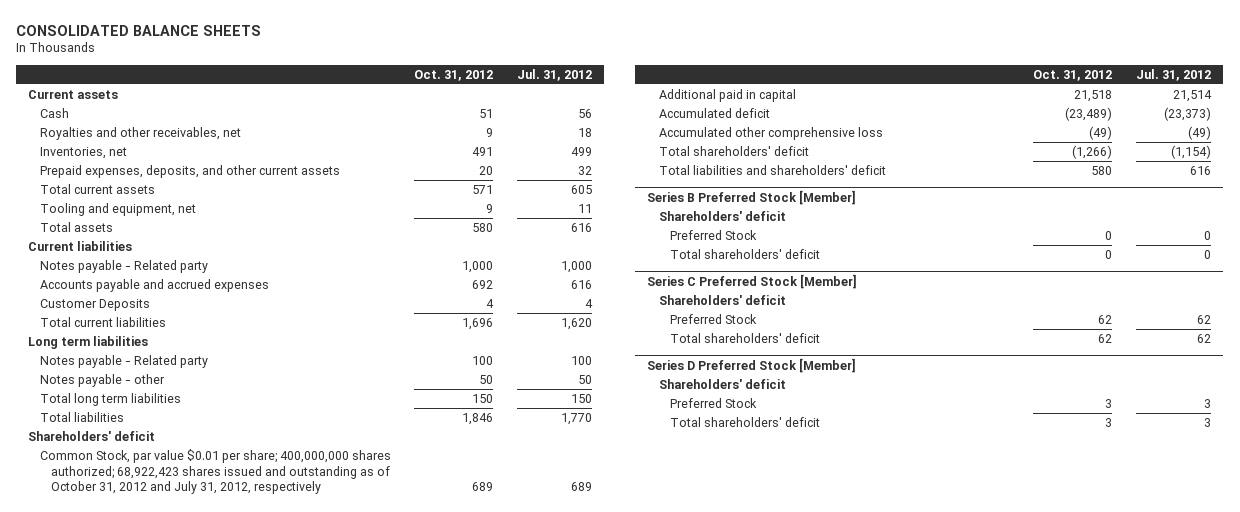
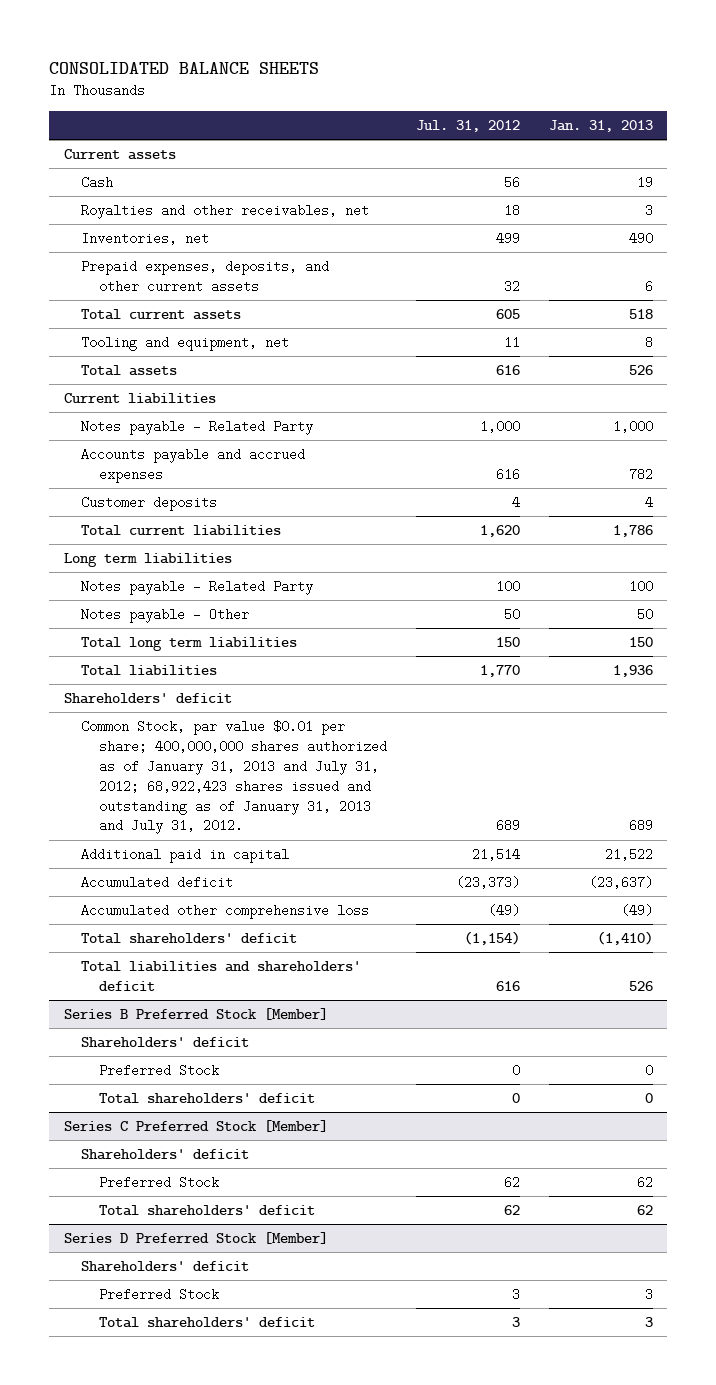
[414,69,494,81] Oct. 31, 2012 -> none
none -> [548,120,653,133] Jan. 31, 2013
[39,259,208,273] Notes payable - Related party -> [81,419,314,435] Notes payable - Related Party
[39,298,150,311] Customer Deposits -> [81,495,218,511] Customer deposits
[39,354,208,368] Notes payable - Related party -> [81,579,314,595] Notes payable - Related Party
[39,373,165,387] Notes payable - other -> [81,607,250,623] Notes payable - Other
[39,448,391,495] Common Stock, par value $0.01 per share; 400,000,000 shares authorized; 68,922,423 shares issued and outstanding as of October 31, 2012 and July 31, 2012, respectively -> [81,719,387,835] Common Stock, par value $0.01 per share; 400,000,000 shares authorized as of January 31, 2013 and July 31, 2012; 68,922,423 shares issued and outstanding as of January 31, 2013 and July 31, 2012.

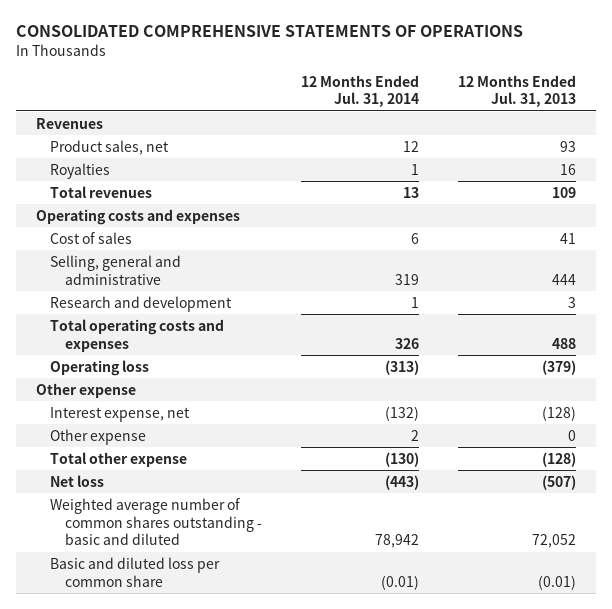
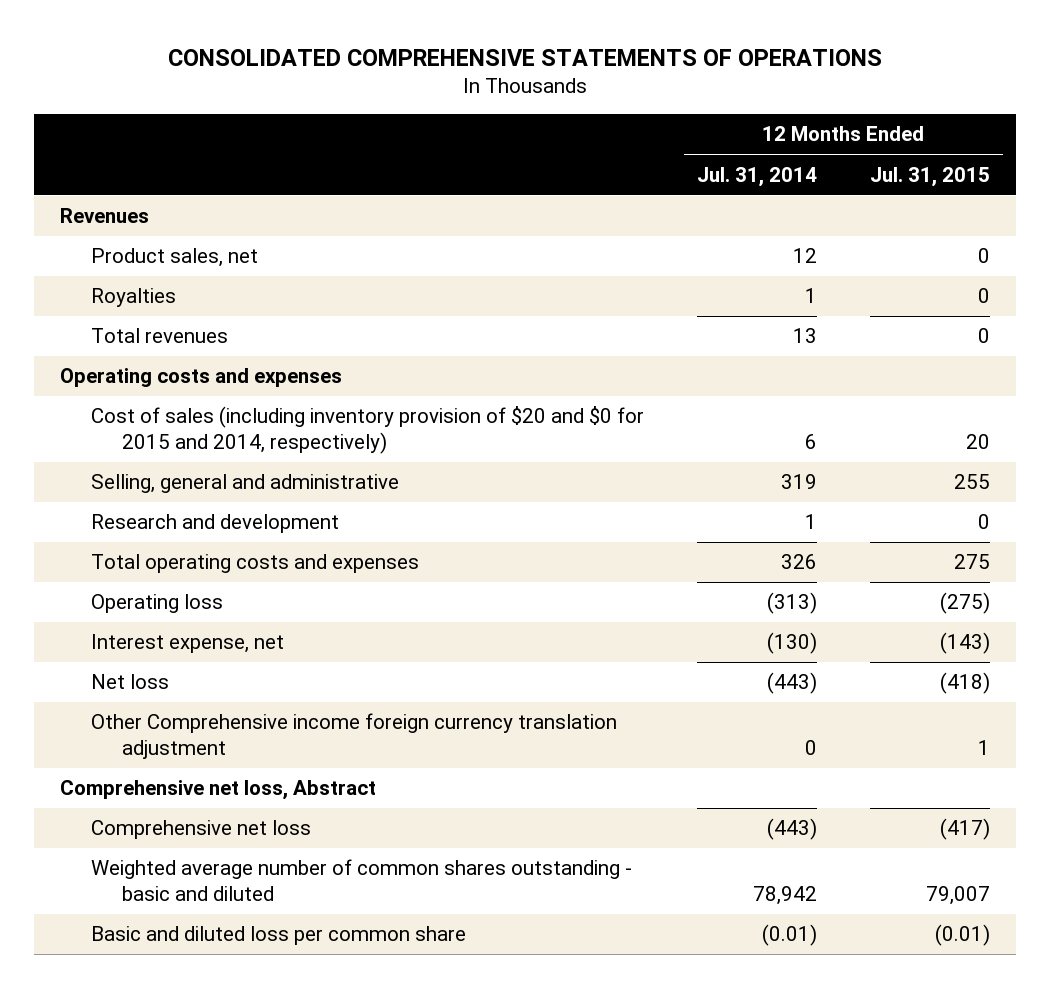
[458,74,577,108] 12 Months Ended Jul. 31, 2013 -> none
none -> [869,166,990,187] Jul. 31, 2015
[50,231,133,244] Cost of sales -> [91,406,645,454] Cost of sales (including inventory provision of $20 and $0 for 2015 and 2014, respectively)
[35,382,136,398] Other expense -> none
[50,428,147,445] Other expense -> none
[50,451,188,467] Total other expense -> none
[384,405,419,421] (132) -> [767,632,818,655] (130)
none -> [91,713,618,759] Other Comprehensive income foreign currency translation adjustment
none -> [60,780,377,801] Comprehensive net loss, Abstract
none -> [91,820,312,840] Comprehensive net loss

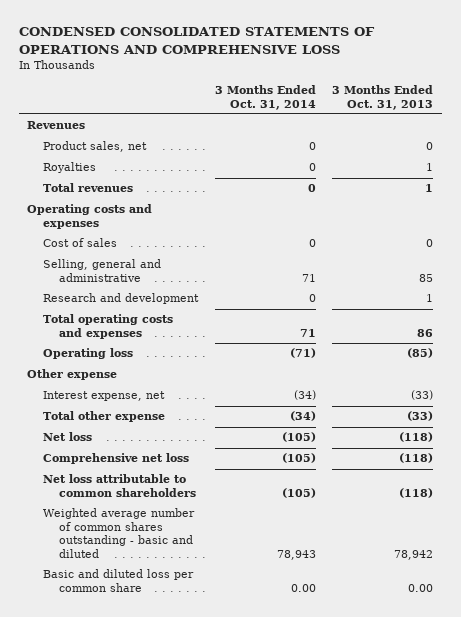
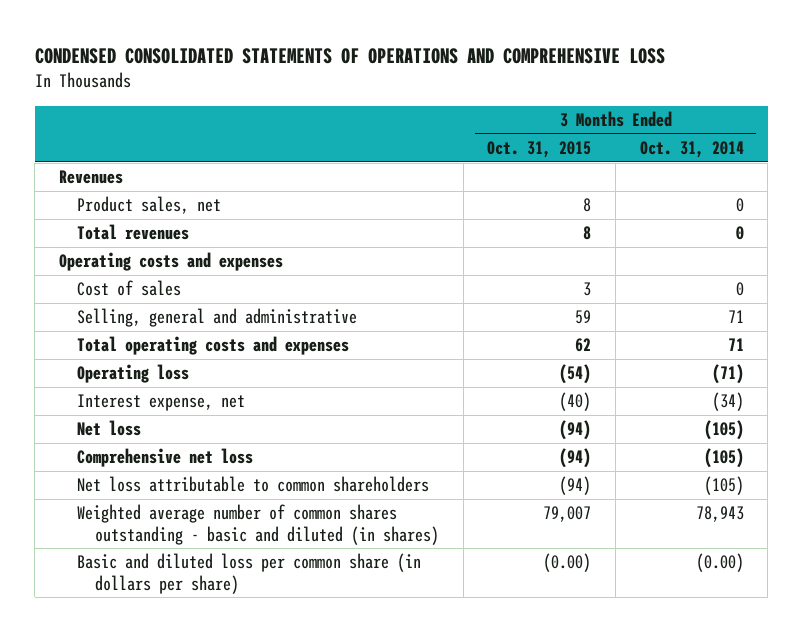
[332,85,434,110] 3 Months Ended Oct. 31, 2013 -> none
none -> [487,141,592,159] Oct. 31, 2015
[43,162,97,174] Royalties -> none
[43,293,200,305] Research and development -> none
[27,369,118,381] Other expense -> none
[43,411,166,423] Total other expense -> none
[43,508,196,558] Weighted average number of common shares outstanding - basic and diluted -> [76,504,439,545] Weighted average number of common shares outstanding - basic and diluted (in shares)
[43,569,195,592] Basic and diluted loss per common share -> [76,553,421,594] Basic and diluted loss per common share (in dollars per share)
[290,583,316,592] 0.00 -> [695,553,744,573] (0.00)

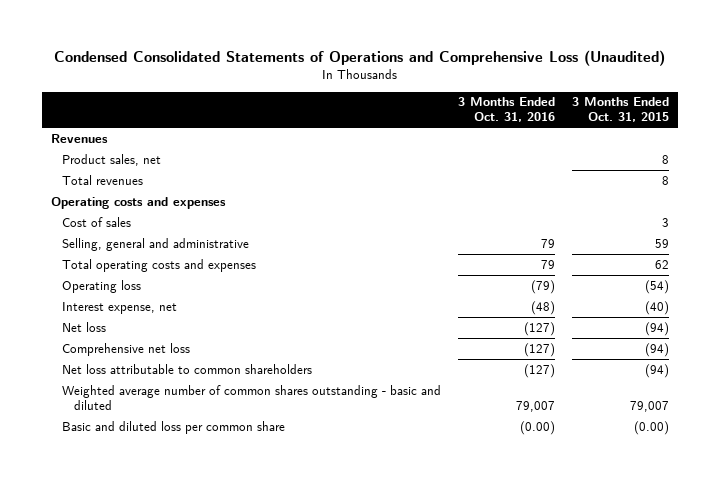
[34,47,665,64] CONDENSED CONSOLIDATED STATEMENTS OF OPERATIONS AND COMPREHENSIVE LOSS -> [53,49,665,66] Condensed Consolidated Statements of Operations and Comprehensive Loss (Unaudited)
[639,141,744,159] Oct. 31, 2014 -> none
none -> [458,97,556,123] 3 Months Ended Oct. 31, 2016
[76,504,439,545] Weighted average number of common shares outstanding - basic and diluted (in shares) -> [62,384,442,410] Weighted average number of common shares outstanding - basic and diluted
[76,553,421,594] Basic and diluted loss per common share (in dollars per share) -> [62,420,286,434] Basic and diluted loss per common share

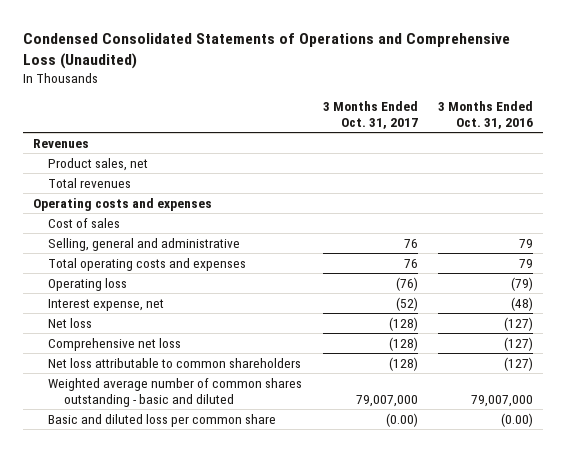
[572,97,670,123] 3 Months Ended Oct. 31, 2015 -> none
none -> [322,101,418,129] 3 Months Ended Oct. 31, 2017
[516,400,556,412] 79,007 -> [470,394,533,407] 79,007,000

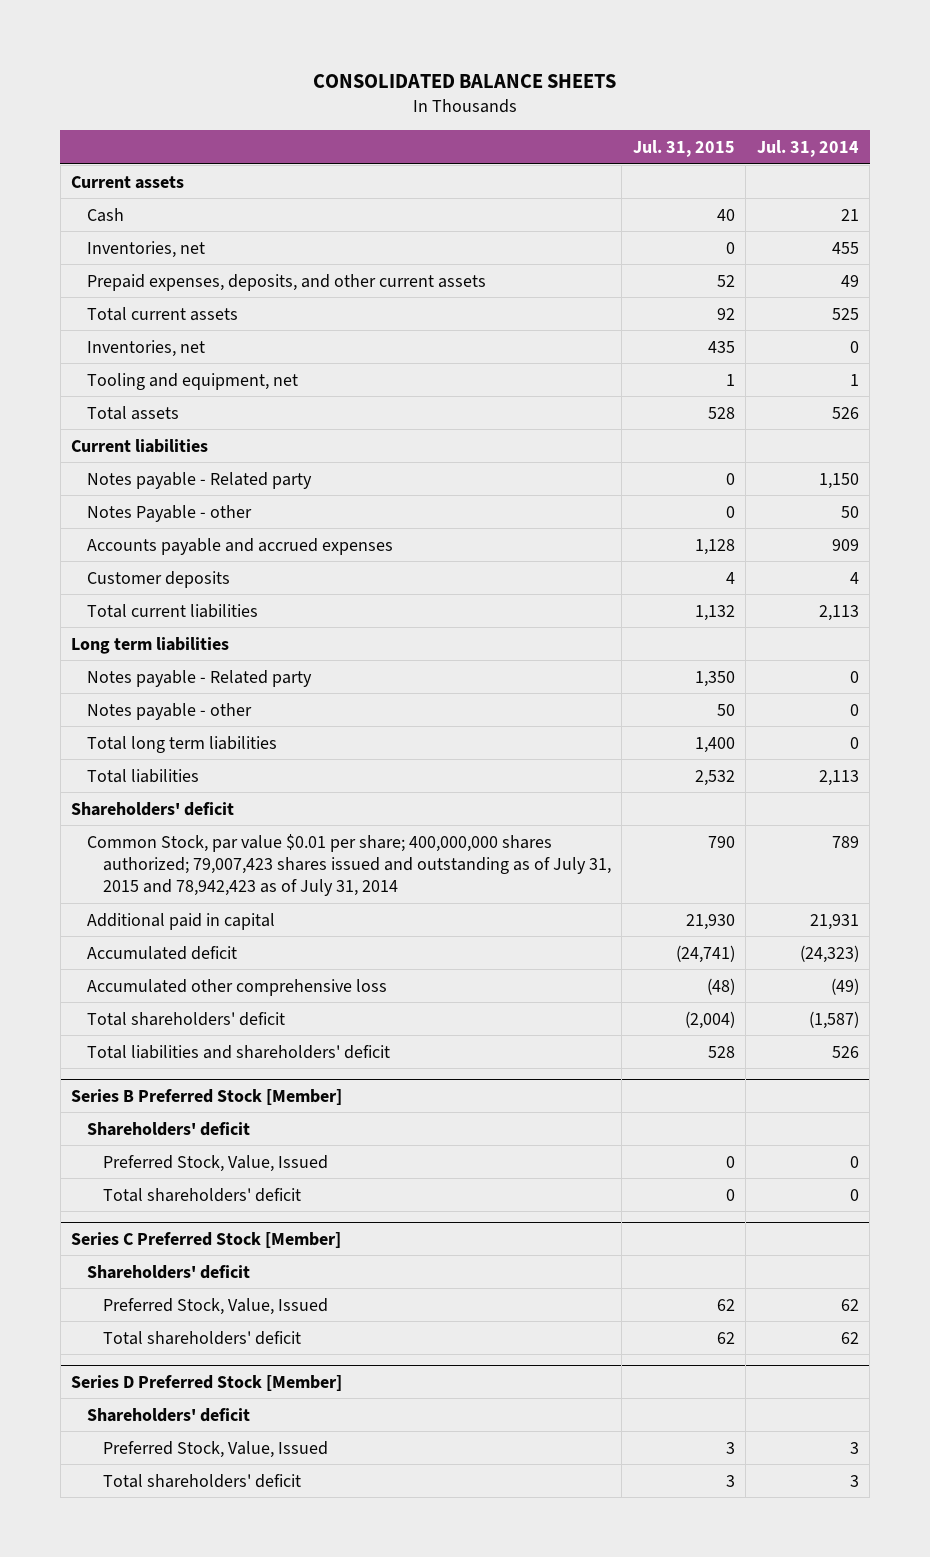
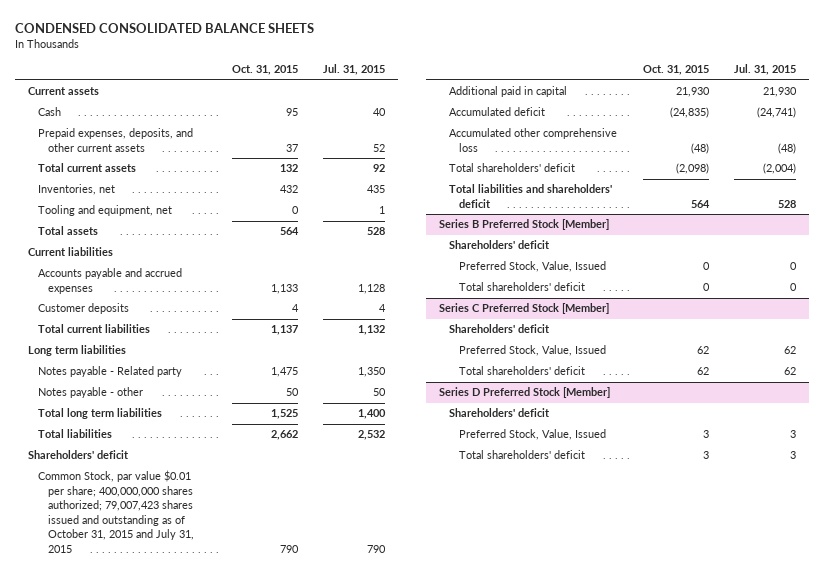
[312,73,616,88] CONSOLIDATED BALANCE SHEETS -> [15,22,315,33] CONDENSED CONSOLIDATED BALANCE SHEETS
[756,139,859,157] Jul. 31, 2014 -> none
none -> [231,65,298,76] Oct. 31, 2015
[86,240,205,258] Inventories, net -> none
[86,471,312,489] Notes payable - Related party -> none
[86,504,252,522] Notes Payable - other -> none
[86,833,611,896] Common Stock, par value $0.01 per share; 400,000,000 shares authorized; 79,007,423 shares issued and outstanding as of July 31, 2015 and 78,942,423 as of July 31, 2014 -> [37,470,194,553] Common Stock, par value $0.01 per share; 400,000,000 shares authorized; 79,007,423 shares issued and outstanding as of October 31, 2015 and July 31, 2015

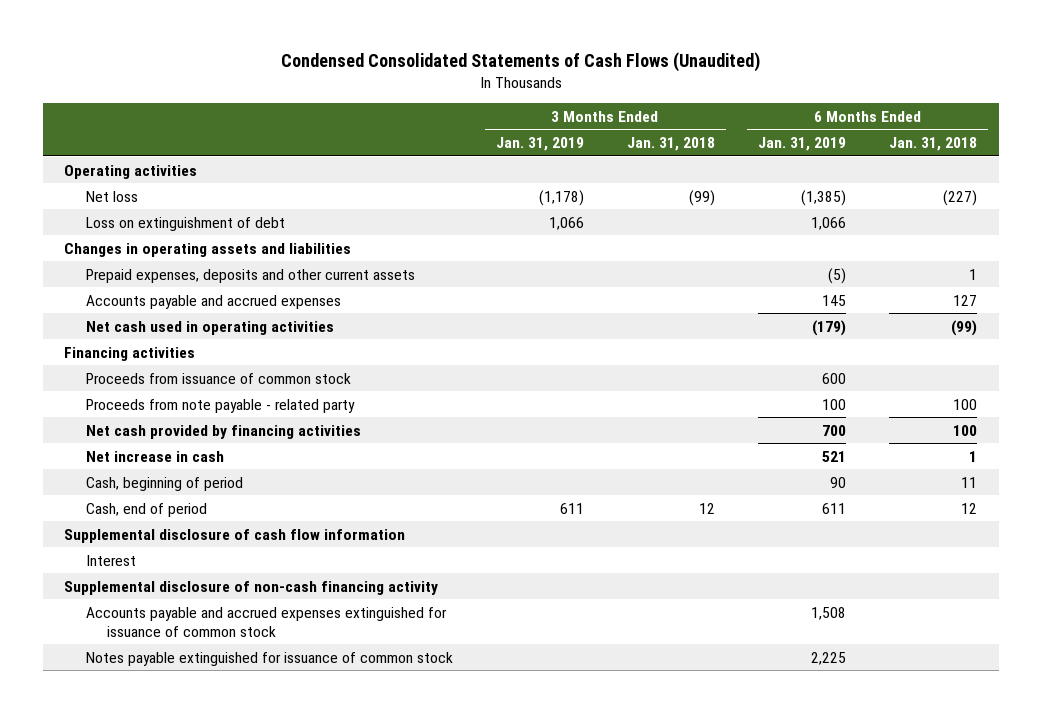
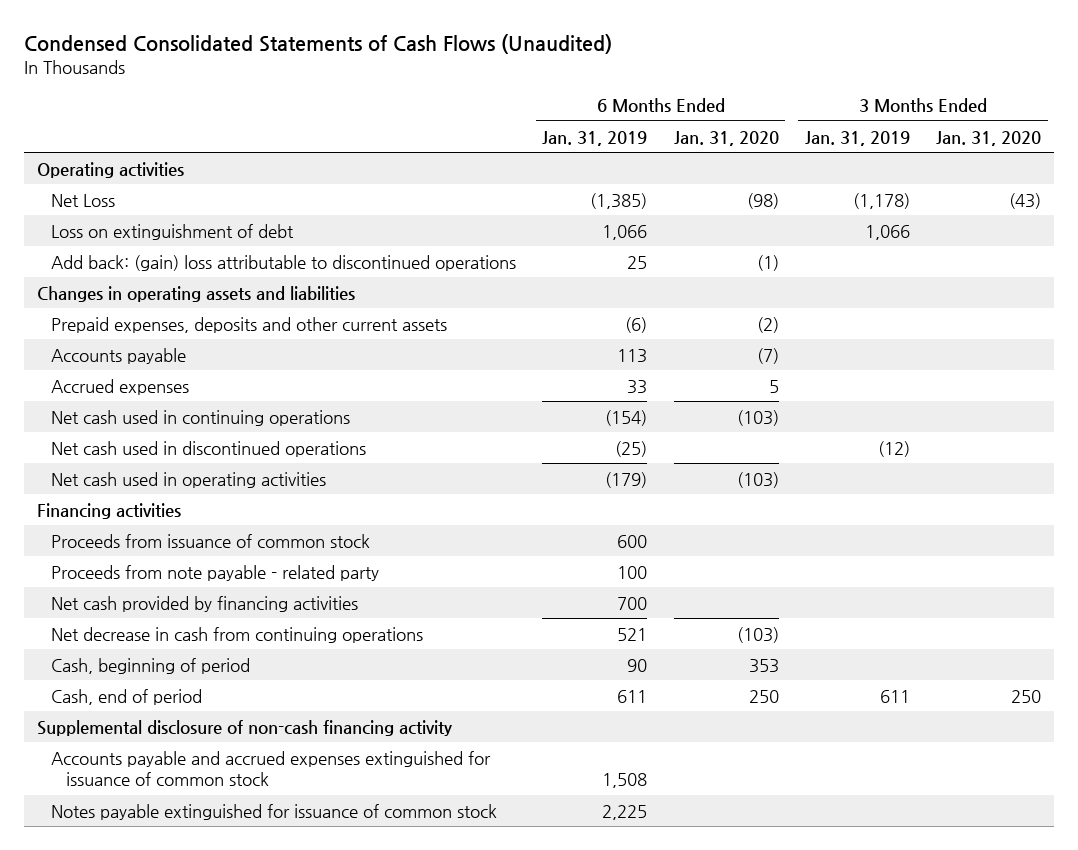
[626,137,715,152] Jan. 31, 2018 -> none
[889,137,978,152] Jan. 31, 2018 -> none
none -> [673,130,779,146] Jan. 31, 2020
none -> [936,130,1042,146] Jan. 31, 2020
[85,190,138,202] Net loss -> [51,193,116,207] Net Loss
none -> [51,254,517,271] Add back: (gain) loss attributable to discontinued operations
[85,294,341,309] Accounts payable and accrued expenses -> none
[828,267,847,284] (5) -> [625,316,648,333] (6)
none -> [51,347,187,364] Accounts payable
none -> [51,378,190,395] Accrued expenses
none -> [51,409,351,426] Net cash used in continuing operations
none -> [51,440,367,457] Net cash used in discontinued operations
[85,450,224,462] Net increase in cash -> [51,626,424,643] Net decrease in cash from continuing operations
[64,528,406,543] Supplemental disclosure of cash flow information -> none
[85,554,136,566] Interest -> none

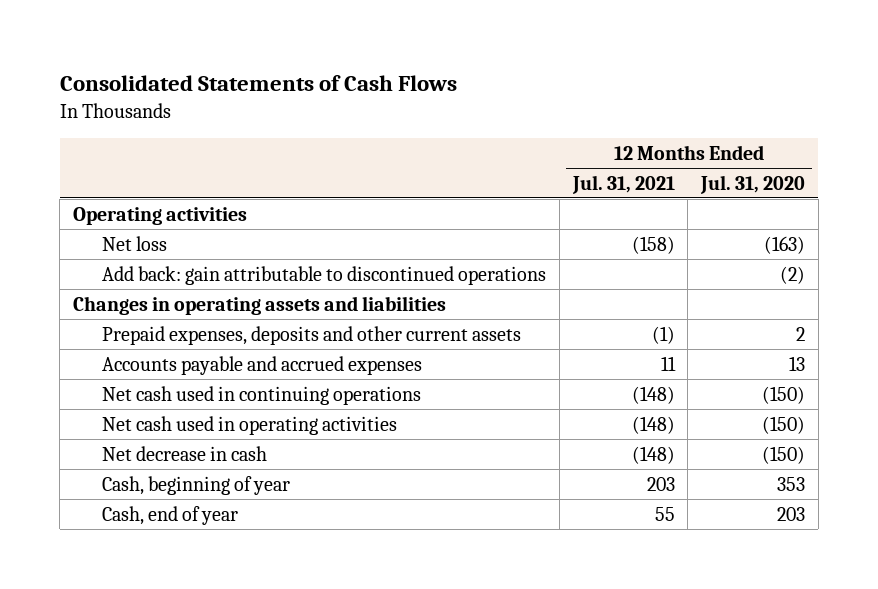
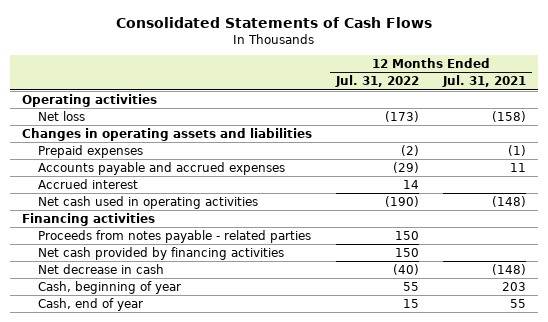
[700,174,806,194] Jul. 31, 2020 -> none
none -> [334,75,419,88] Jul. 31, 2022
[102,265,547,285] Add back: gain attributable to discontinued operations -> none
[102,325,522,345] Prepaid expenses, deposits and other current assets -> [38,144,144,158] Prepaid expenses
[102,385,422,405] Net cash used in continuing operations -> none
none -> [38,178,139,189] Accrued interest
none -> [22,212,156,226] Financing activities
none -> [38,229,312,243] Proceeds from notes payable - related parties
none -> [38,246,285,260] Net cash provided by financing activities

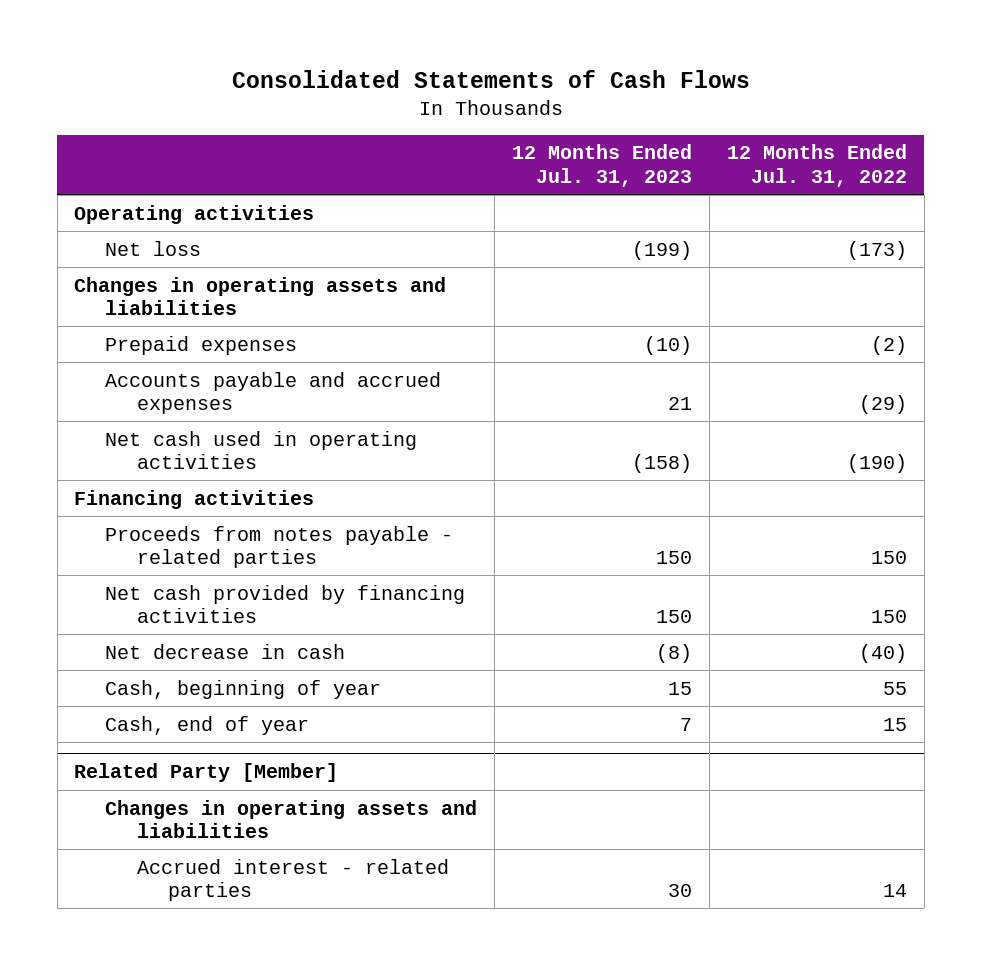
[441,75,526,88] Jul. 31, 2021 -> none
none -> [512,144,693,187] 12 Months Ended Jul. 31, 2023
[38,178,139,189] Accrued interest -> none
none -> [74,763,339,783] Related Party [Member]
none -> [105,799,478,838] Changes in operating assets and liabilities
none -> [136,858,449,901] Accrued interest - related parties

